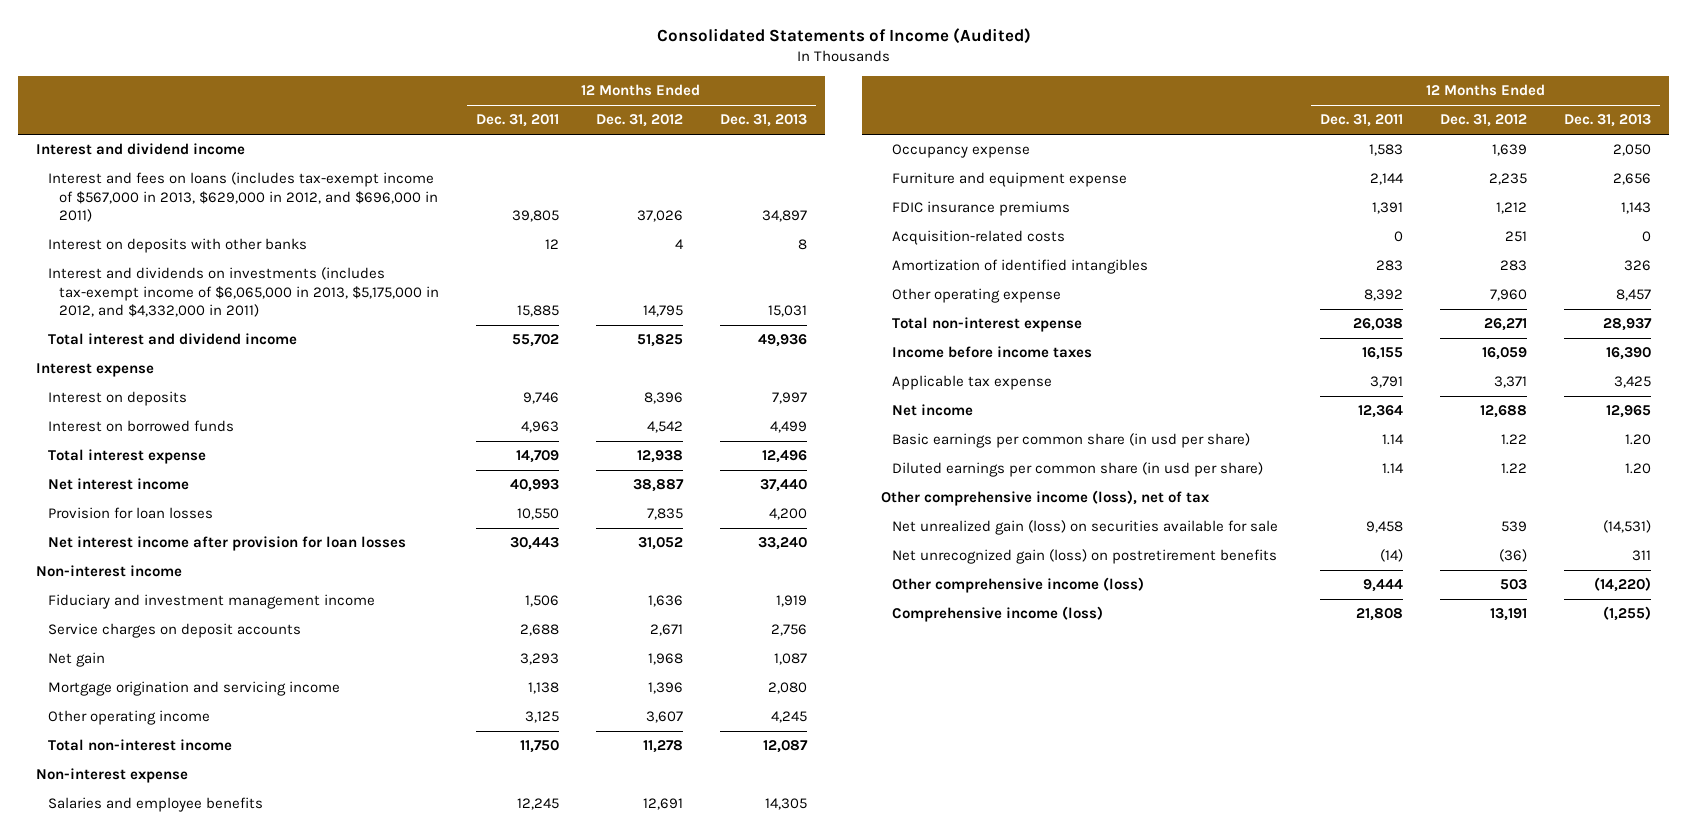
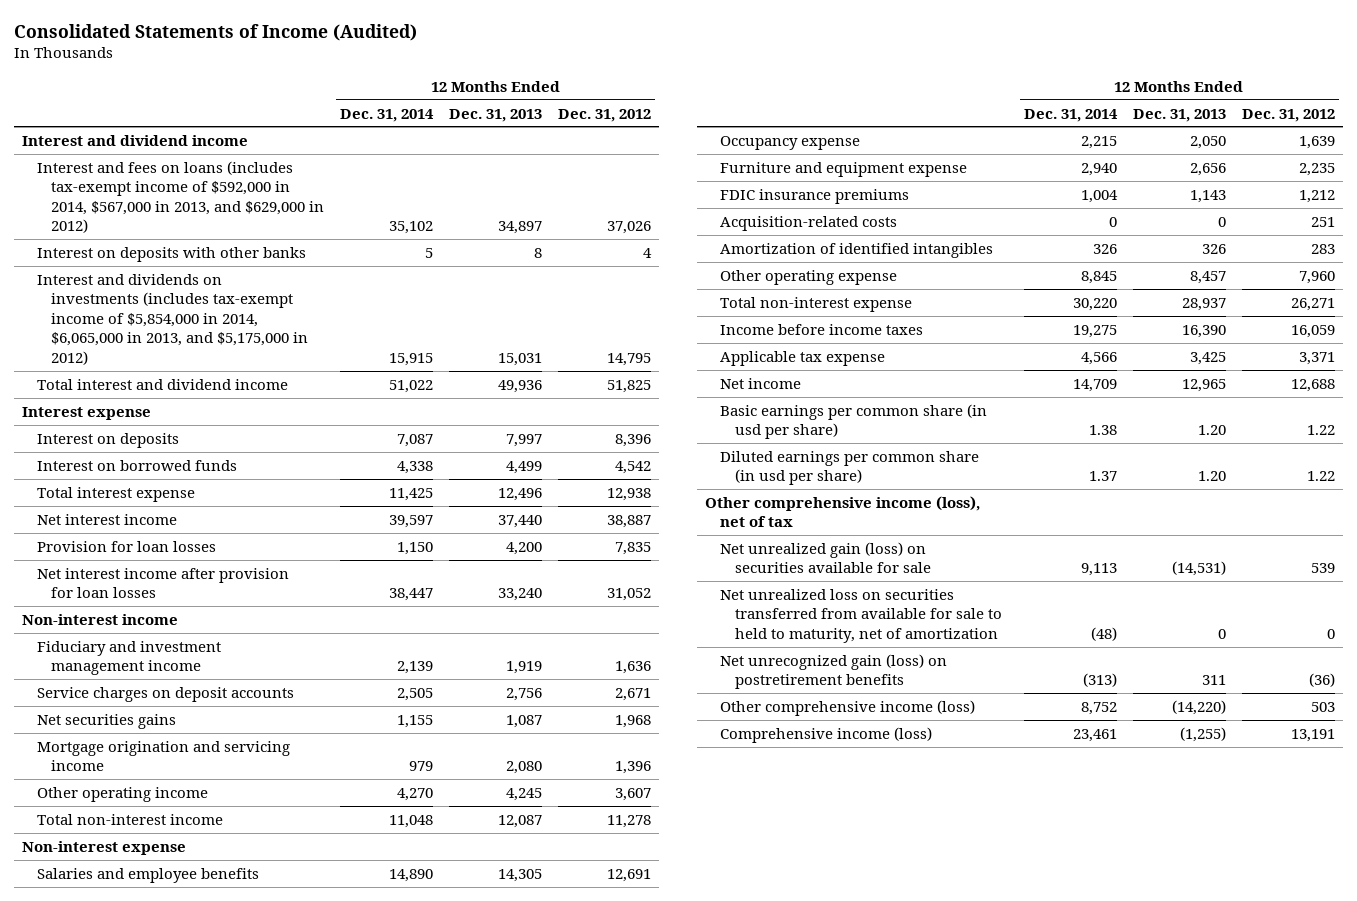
[476,114,560,128] Dec. 31, 2011 -> none
none -> [340,108,435,122] Dec. 31, 2014
[47,172,439,223] Interest and fees on loans (includes tax-exempt income of $567,000 in 2013, $629,000 in 2012, and $696,000 in 2011) -> [36,160,325,234] Interest and fees on loans (includes tax-exempt income of $592,000 in 2014, $567,000 in 2013, and $629,000 in 2012)
[47,267,440,318] Interest and dividends on investments (includes tax-exempt income of $6,065,000 in 2013, $5,175,000 in 2012, and $4,332,000 in 2011) -> [36,273,309,366] Interest and dividends on investments (includes tax-exempt income of $5,854,000 in 2014, $6,065,000 in 2013, and $5,175,000 in 2012)
[47,652,105,668] Net gain -> [36,713,176,729] Net securities gains
none -> [719,588,1002,643] Net unrealized loss on securities transferred from available for sale to held to maturity, net of amortization

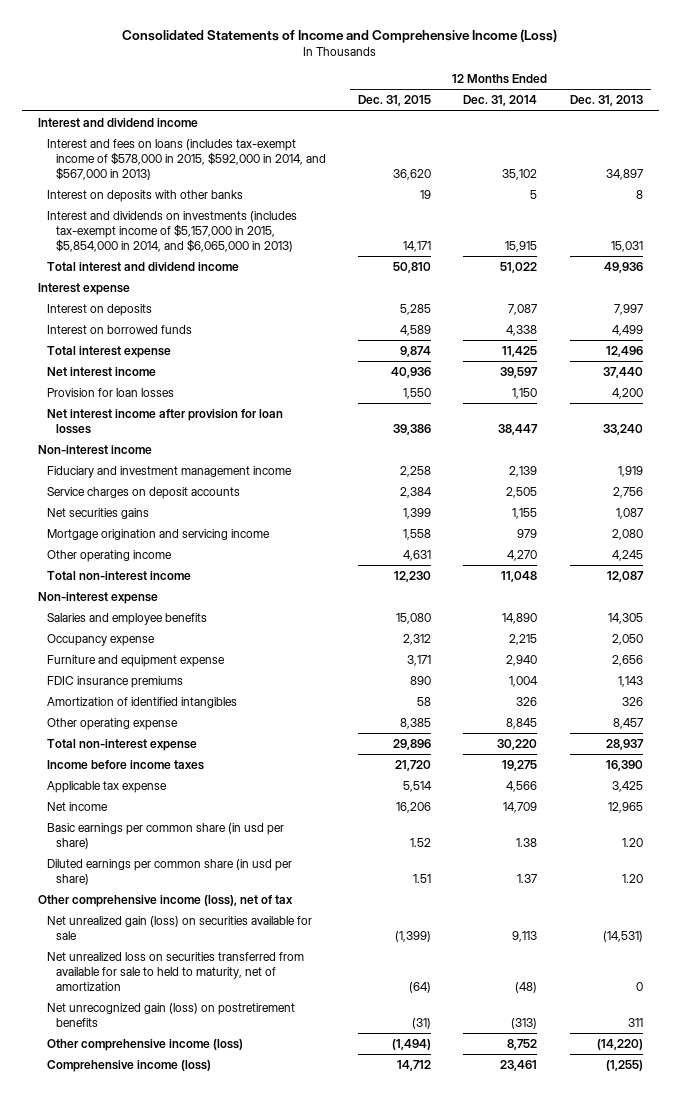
[14,23,418,41] Consolidated Statements of Income (Audited) -> [122,29,558,44] Consolidated Statements of Income and Comprehensive Income (Loss)
[558,108,652,122] Dec. 31, 2012 -> none
none -> [357,95,431,107] Dec. 31, 2015
[36,160,325,234] Interest and fees on loans (includes tax-exempt income of $592,000 in 2014, $567,000 in 2013, and $629,000 in 2012) -> [46,139,326,181] Interest and fees on loans (includes tax-exempt income of $578,000 in 2015, $592,000 in 2014, and $567,000 in 2013)
[36,273,309,366] Interest and dividends on investments (includes tax-exempt income of $5,854,000 in 2014, $6,065,000 in 2013, and $5,175,000 in 2012) -> [46,211,297,253] Interest and dividends on investments (includes tax-exempt income of $5,157,000 in 2015, $5,854,000 in 2014, and $6,065,000 in 2013)
[719,215,897,231] Acquisition-related costs -> none

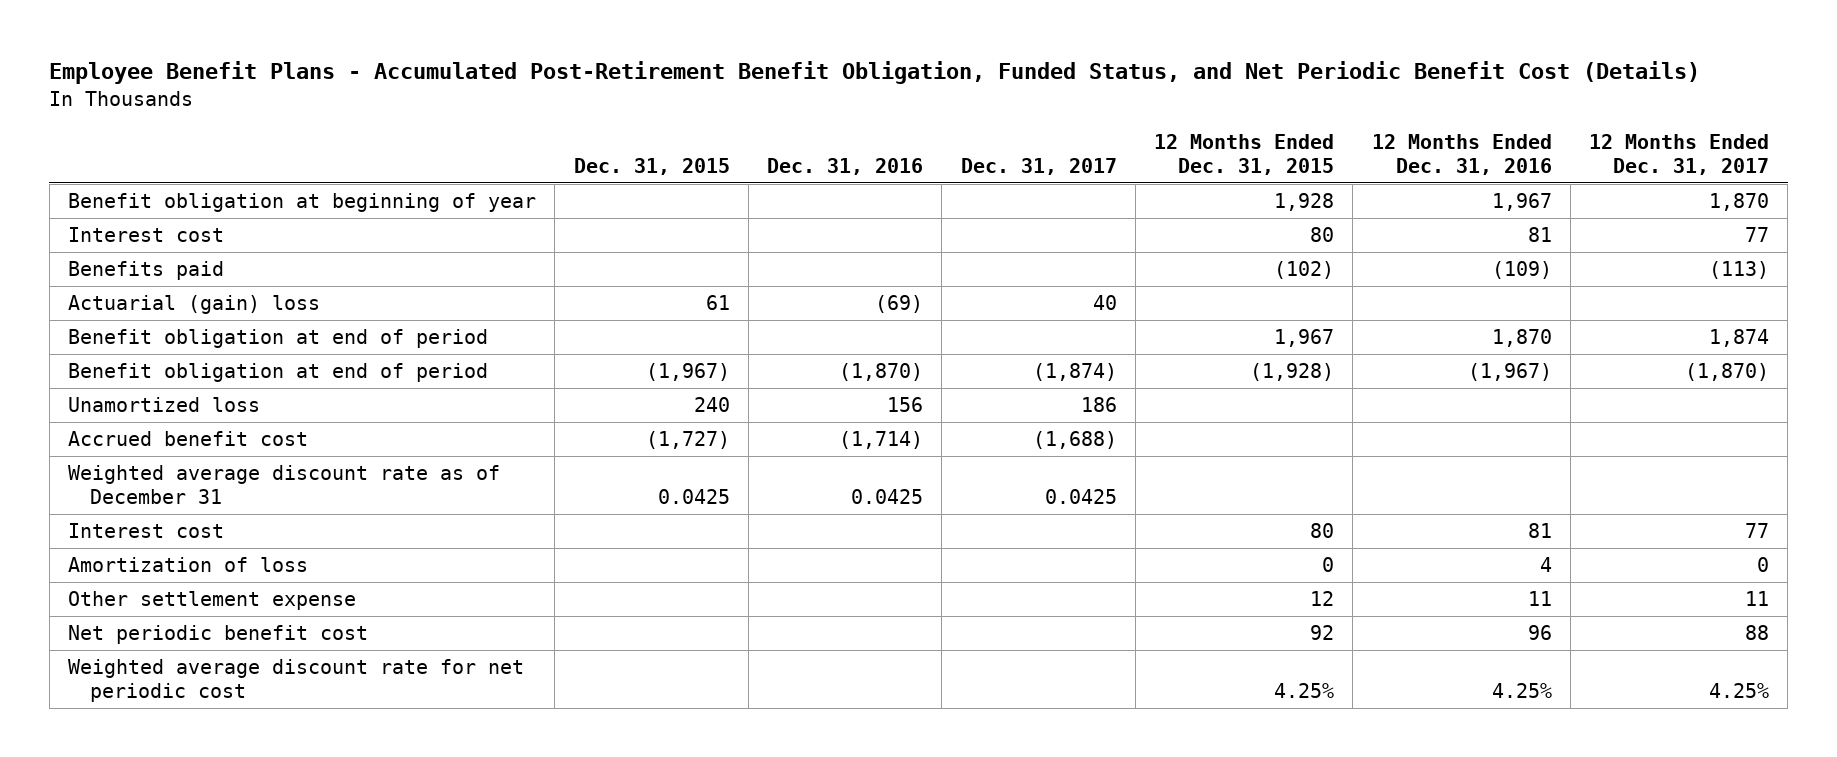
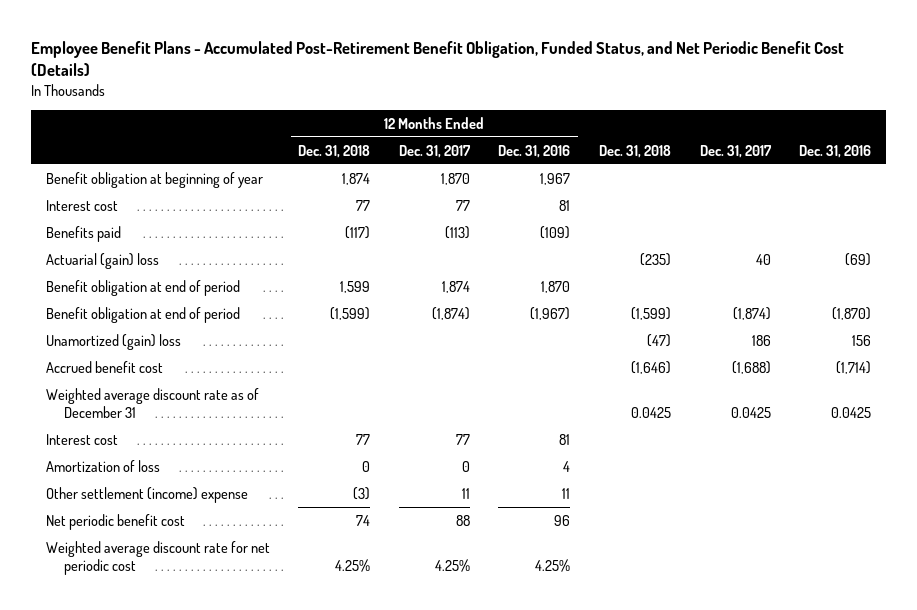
[573,157,730,175] Dec. 31, 2015 -> none
[1154,134,1335,175] 12 Months Ended Dec. 31, 2015 -> none
none -> [298,144,371,158] Dec. 31, 2018
none -> [599,144,672,158] Dec. 31, 2018
[1685,363,1770,382] (1,870) -> [431,306,470,320] (1,874)
[68,397,261,413] Unamortized loss -> [45,333,181,350] Unamortized (gain) loss
[68,591,357,611] Other settlement expense -> [45,486,248,503] Other settlement (income) expense

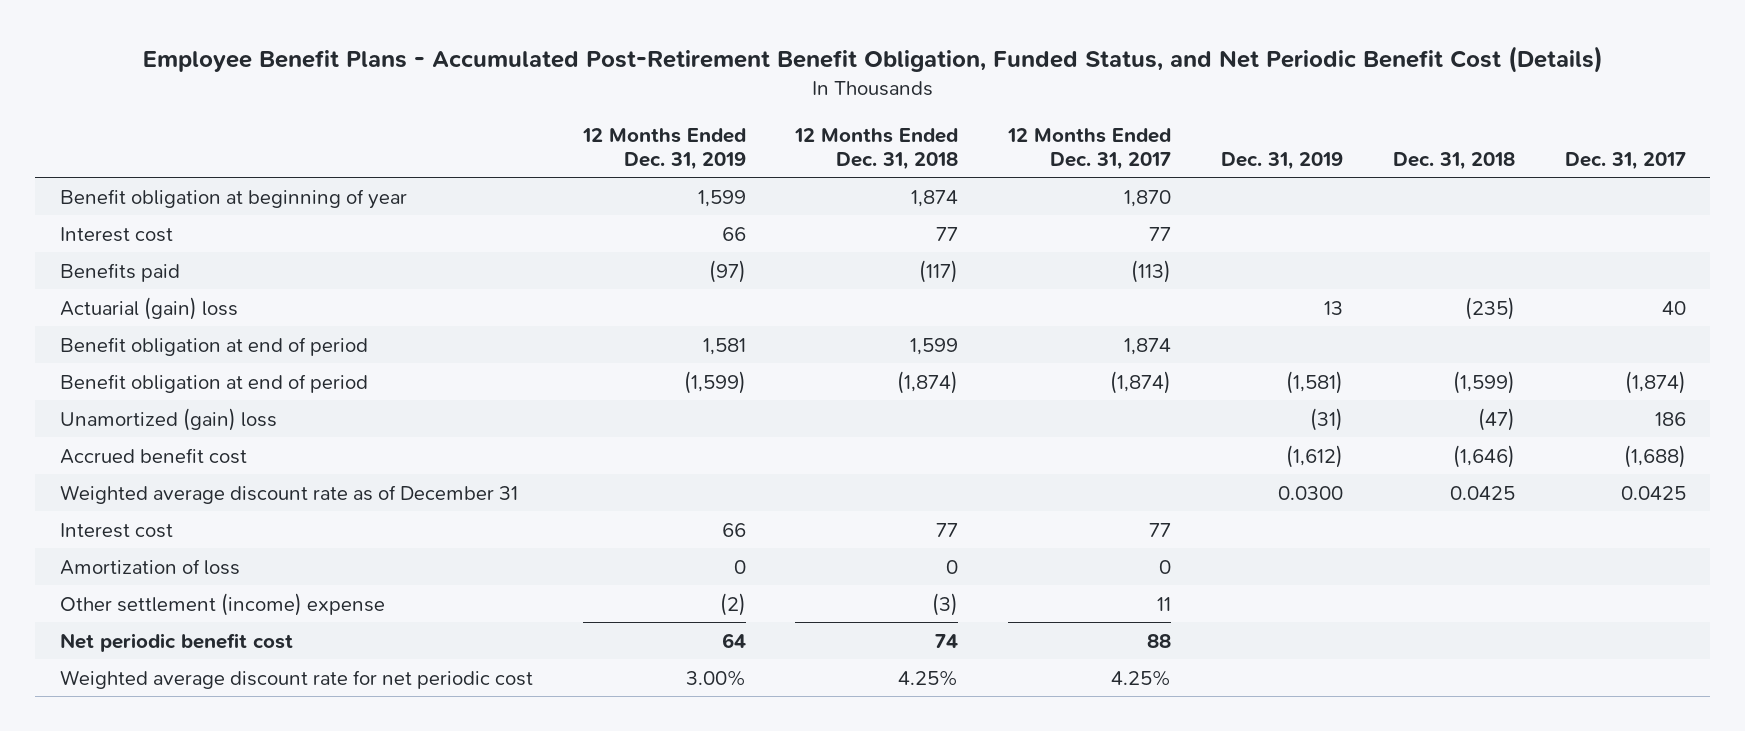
[498,144,571,158] Dec. 31, 2016 -> none
[799,144,872,158] Dec. 31, 2016 -> none
none -> [581,127,746,170] 12 Months Ended Dec. 31, 2019
none -> [1220,151,1343,170] Dec. 31, 2019
[330,306,371,320] (1,599) -> [897,370,959,394] (1,874)

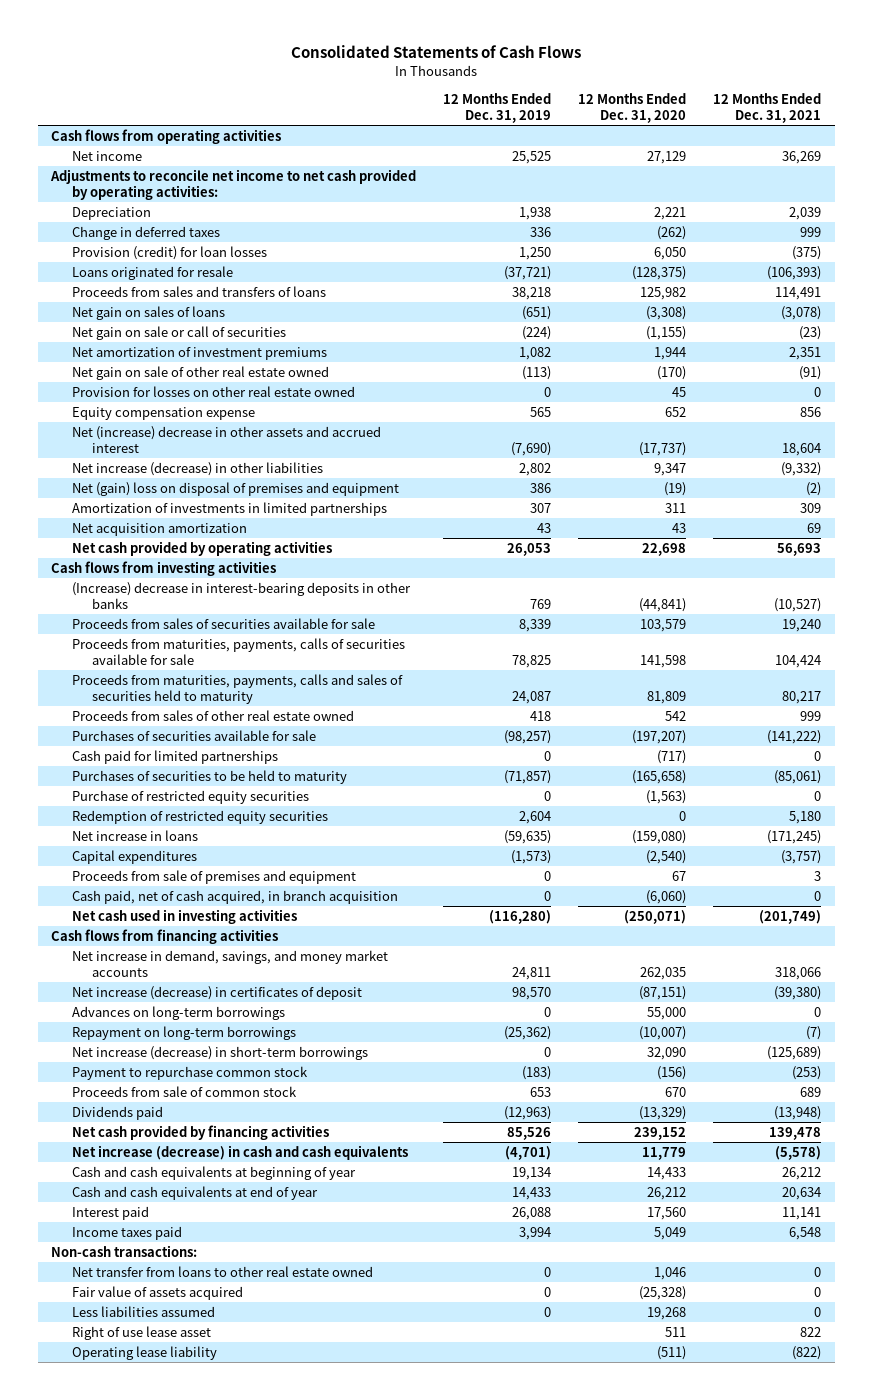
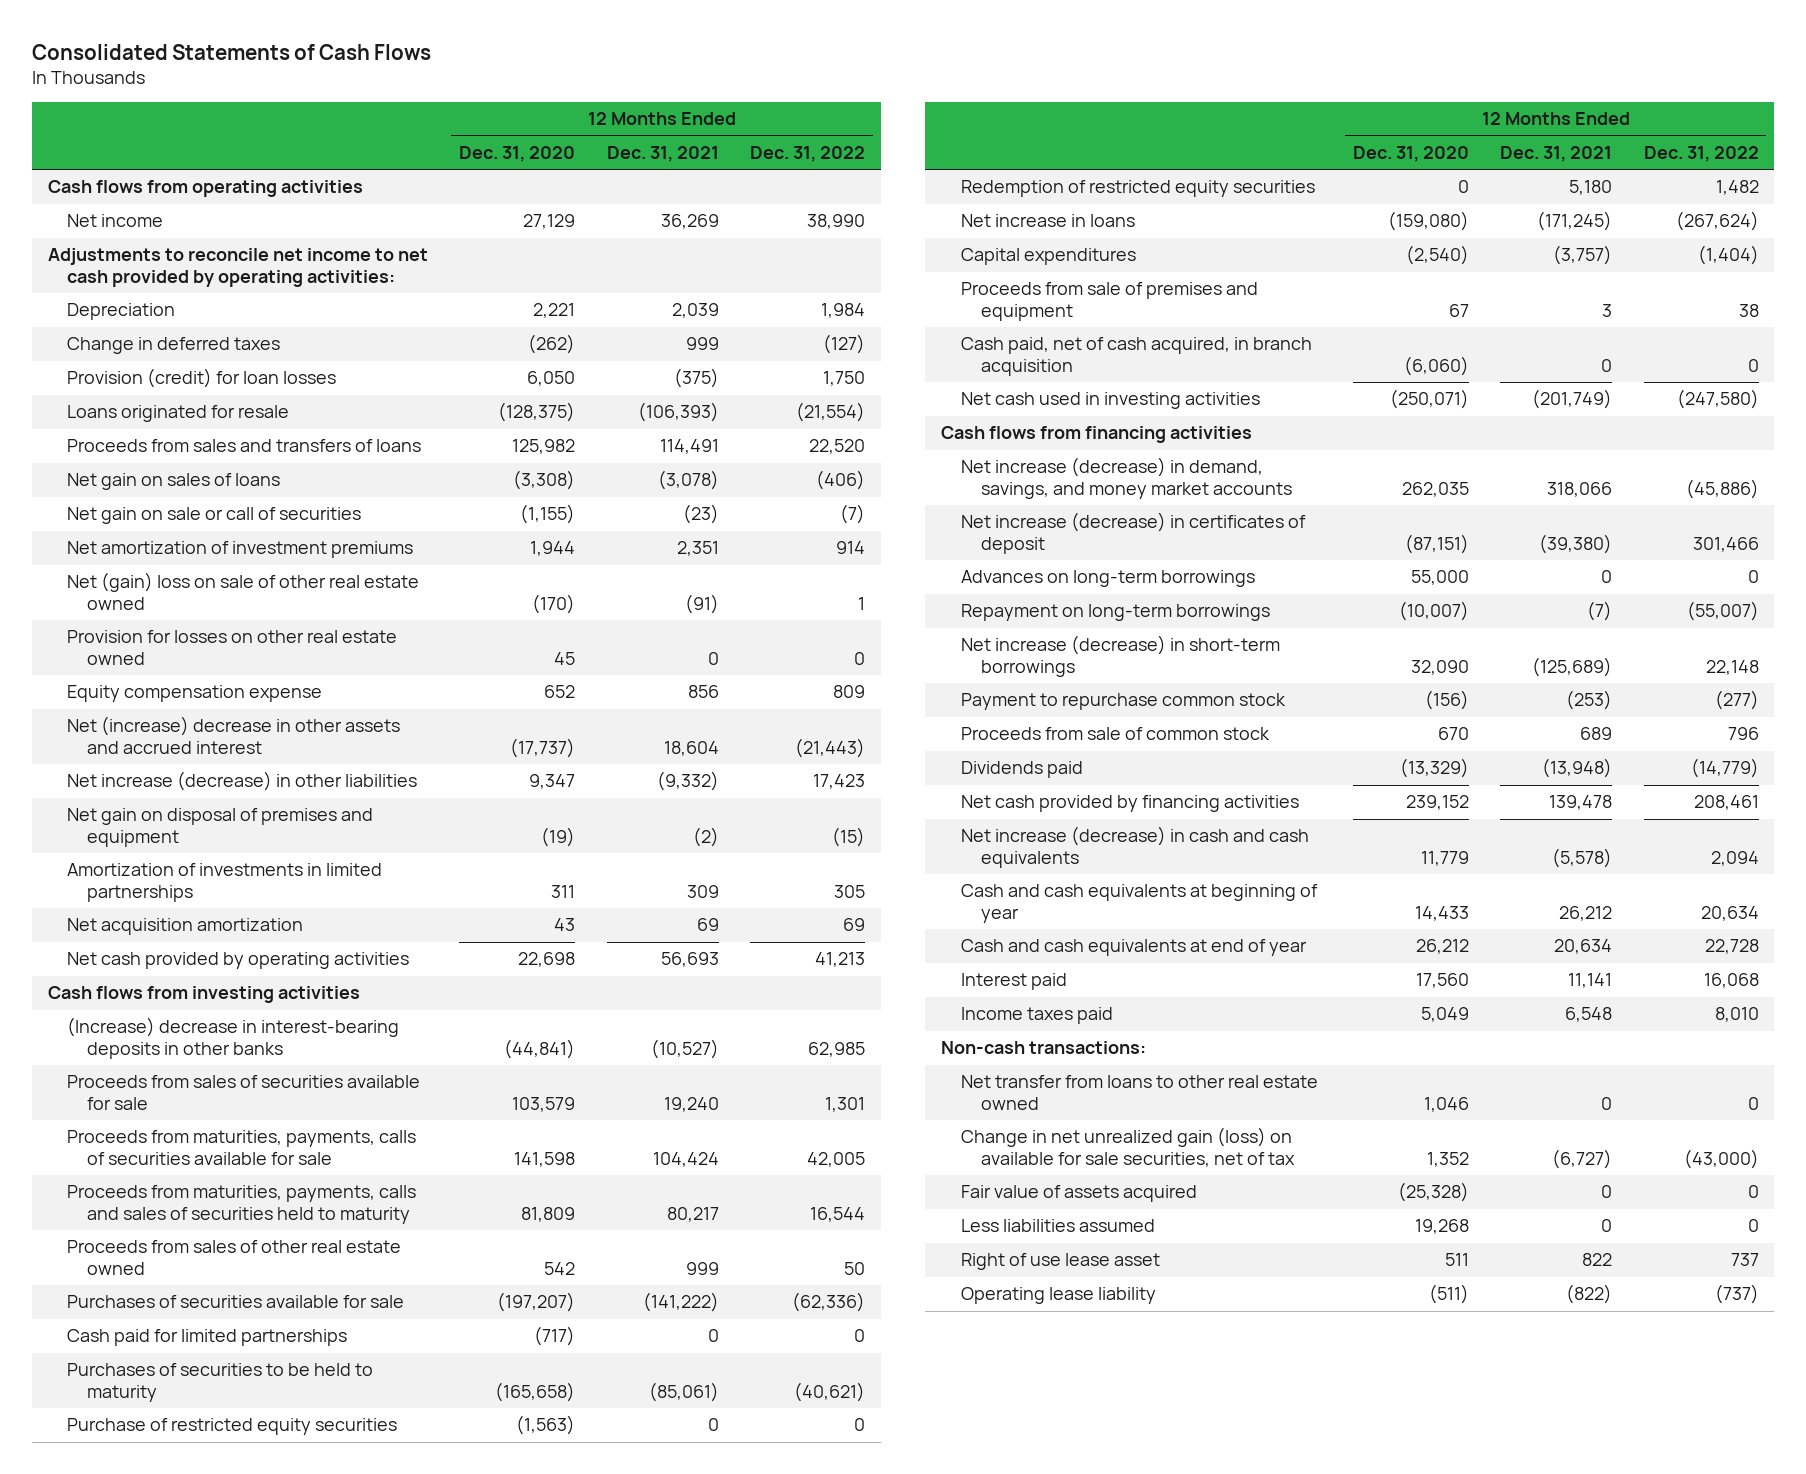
[443,92,552,123] 12 Months Ended Dec. 31, 2019 -> none
none -> [749,145,865,162] Dec. 31, 2022
[71,365,329,380] Net gain on sale of other real estate owned -> [67,572,420,611] Net (gain) loss on sale of other real estate owned
[71,481,399,496] Net (gain) loss on disposal of premises and equipment -> [67,808,374,848] Net gain on disposal of premises and equipment
[71,949,388,978] Net increase in demand, savings, and money market accounts -> [960,457,1292,500] Net increase (decrease) in demand, savings, and money market accounts
none -> [960,1127,1295,1168] Change in net unrealized gain (loss) on available for sale securities, net of tax

